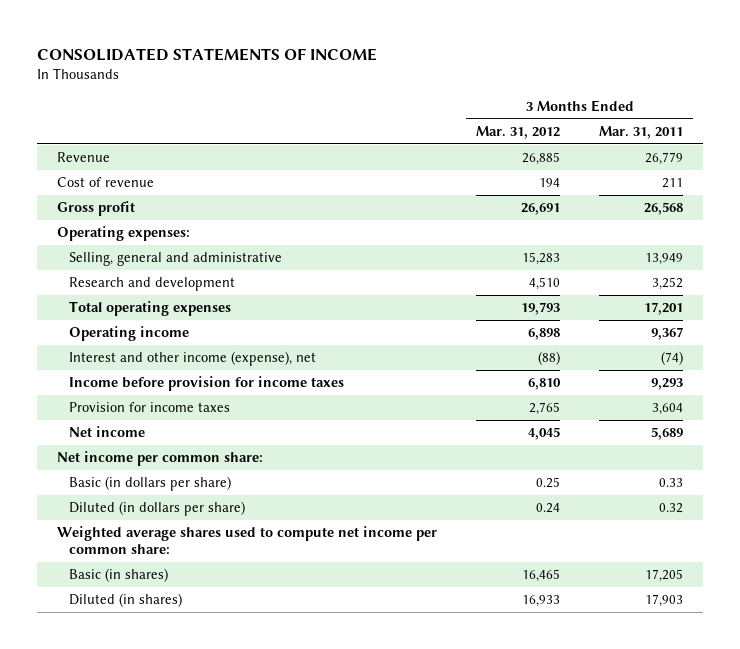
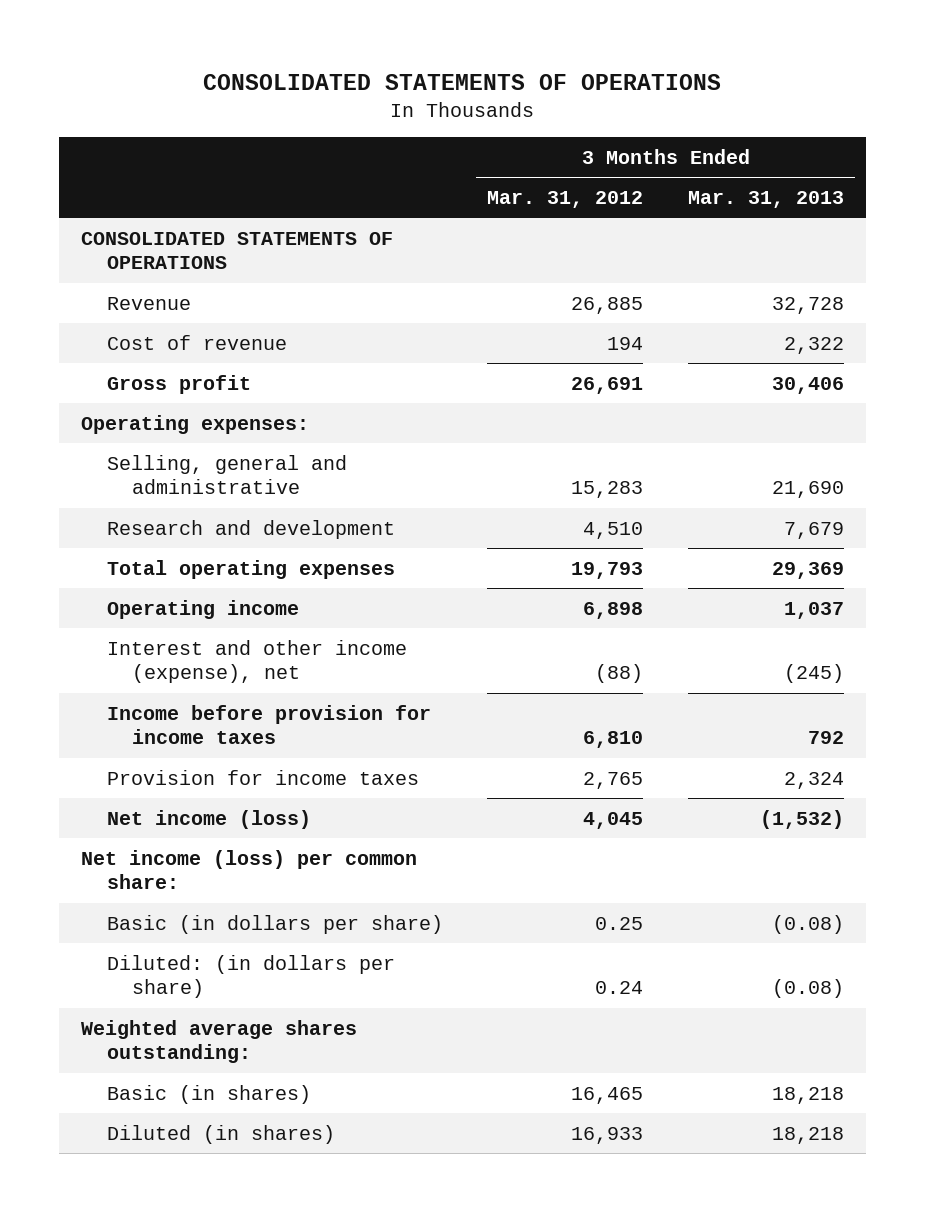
[37,47,378,61] CONSOLIDATED STATEMENTS OF INCOME -> [203,73,722,90] CONSOLIDATED STATEMENTS OF OPERATIONS
[599,125,684,139] Mar. 31, 2011 -> none
none -> [687,190,844,208] Mar. 31, 2013
none -> [81,231,394,270] CONSOLIDATED STATEMENTS OF OPERATIONS
[69,426,146,438] Net income -> [106,809,311,829] Net income (loss)
[57,451,264,467] Net income per common share: -> [81,849,418,890] Net income (loss) per common share:
[69,501,246,517] Diluted (in dollars per share) -> [106,954,395,999] Diluted: (in dollars per share)
[57,526,438,555] Weighted average shares used to compute net income per common share: -> [81,1019,358,1064] Weighted average shares outstanding:

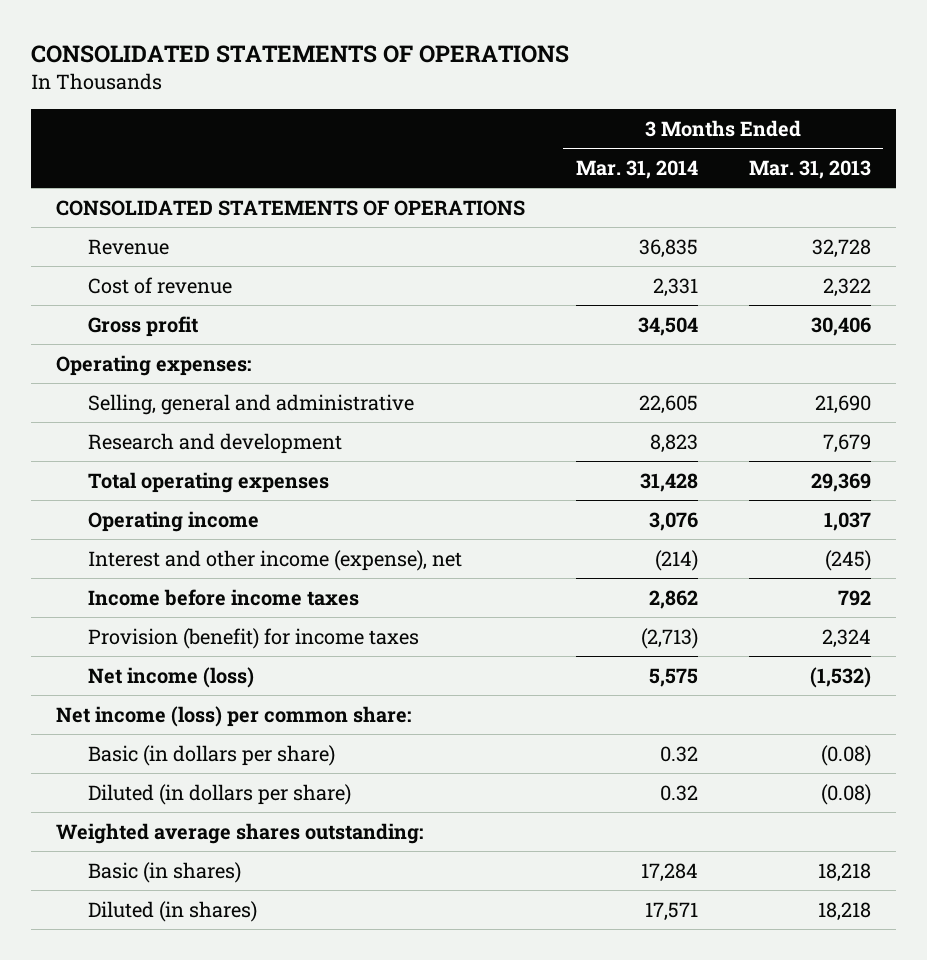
[487,190,644,208] Mar. 31, 2012 -> none
none -> [575,160,698,180] Mar. 31, 2014
[106,704,431,745] Income before provision for income taxes -> [88,588,360,606] Income before income taxes
[106,769,419,785] Provision for income taxes -> [88,627,420,649] Provision (benefit) for income taxes
[106,954,395,999] Diluted: (in dollars per share) -> [88,783,352,805] Diluted (in dollars per share)

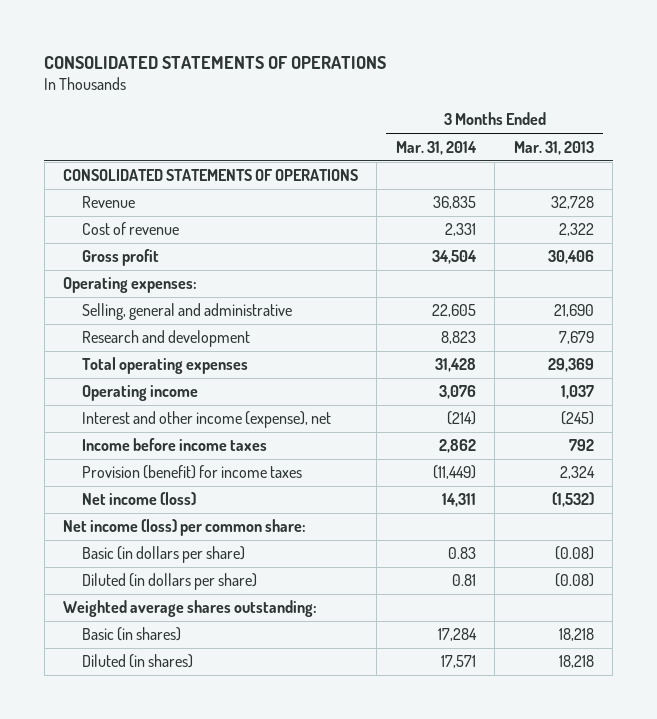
[640,627,698,649] (2,713) -> [432,465,476,480] (11,449)
[648,667,698,687] 5,575 -> [441,493,476,508] 14,311
[659,745,698,762] 0.32 -> [447,547,476,560] 0.83
[659,784,698,801] 0.32 -> [451,574,476,587] 0.81

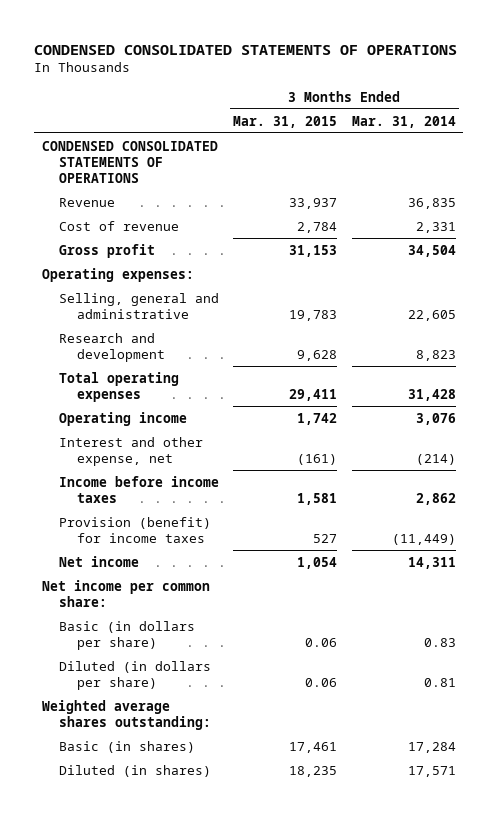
[44,55,387,69] CONSOLIDATED STATEMENTS OF OPERATIONS -> [34,44,458,55] CONDENSED CONSOLIDATED STATEMENTS OF OPERATIONS
[513,140,594,155] Mar. 31, 2013 -> none
none -> [233,115,338,128] Mar. 31, 2015
[63,169,359,182] CONSOLIDATED STATEMENTS OF OPERATIONS -> [41,140,218,184] CONDENSED CONSOLIDATED STATEMENTS OF OPERATIONS
[82,411,332,429] Interest and other income (expense), net -> [59,436,204,466] Interest and other expense, net
[82,492,197,506] Net income (loss) -> [59,555,140,567] Net income
[63,519,307,537] Net income (loss) per common share: -> [41,579,210,607] Net income per common share:

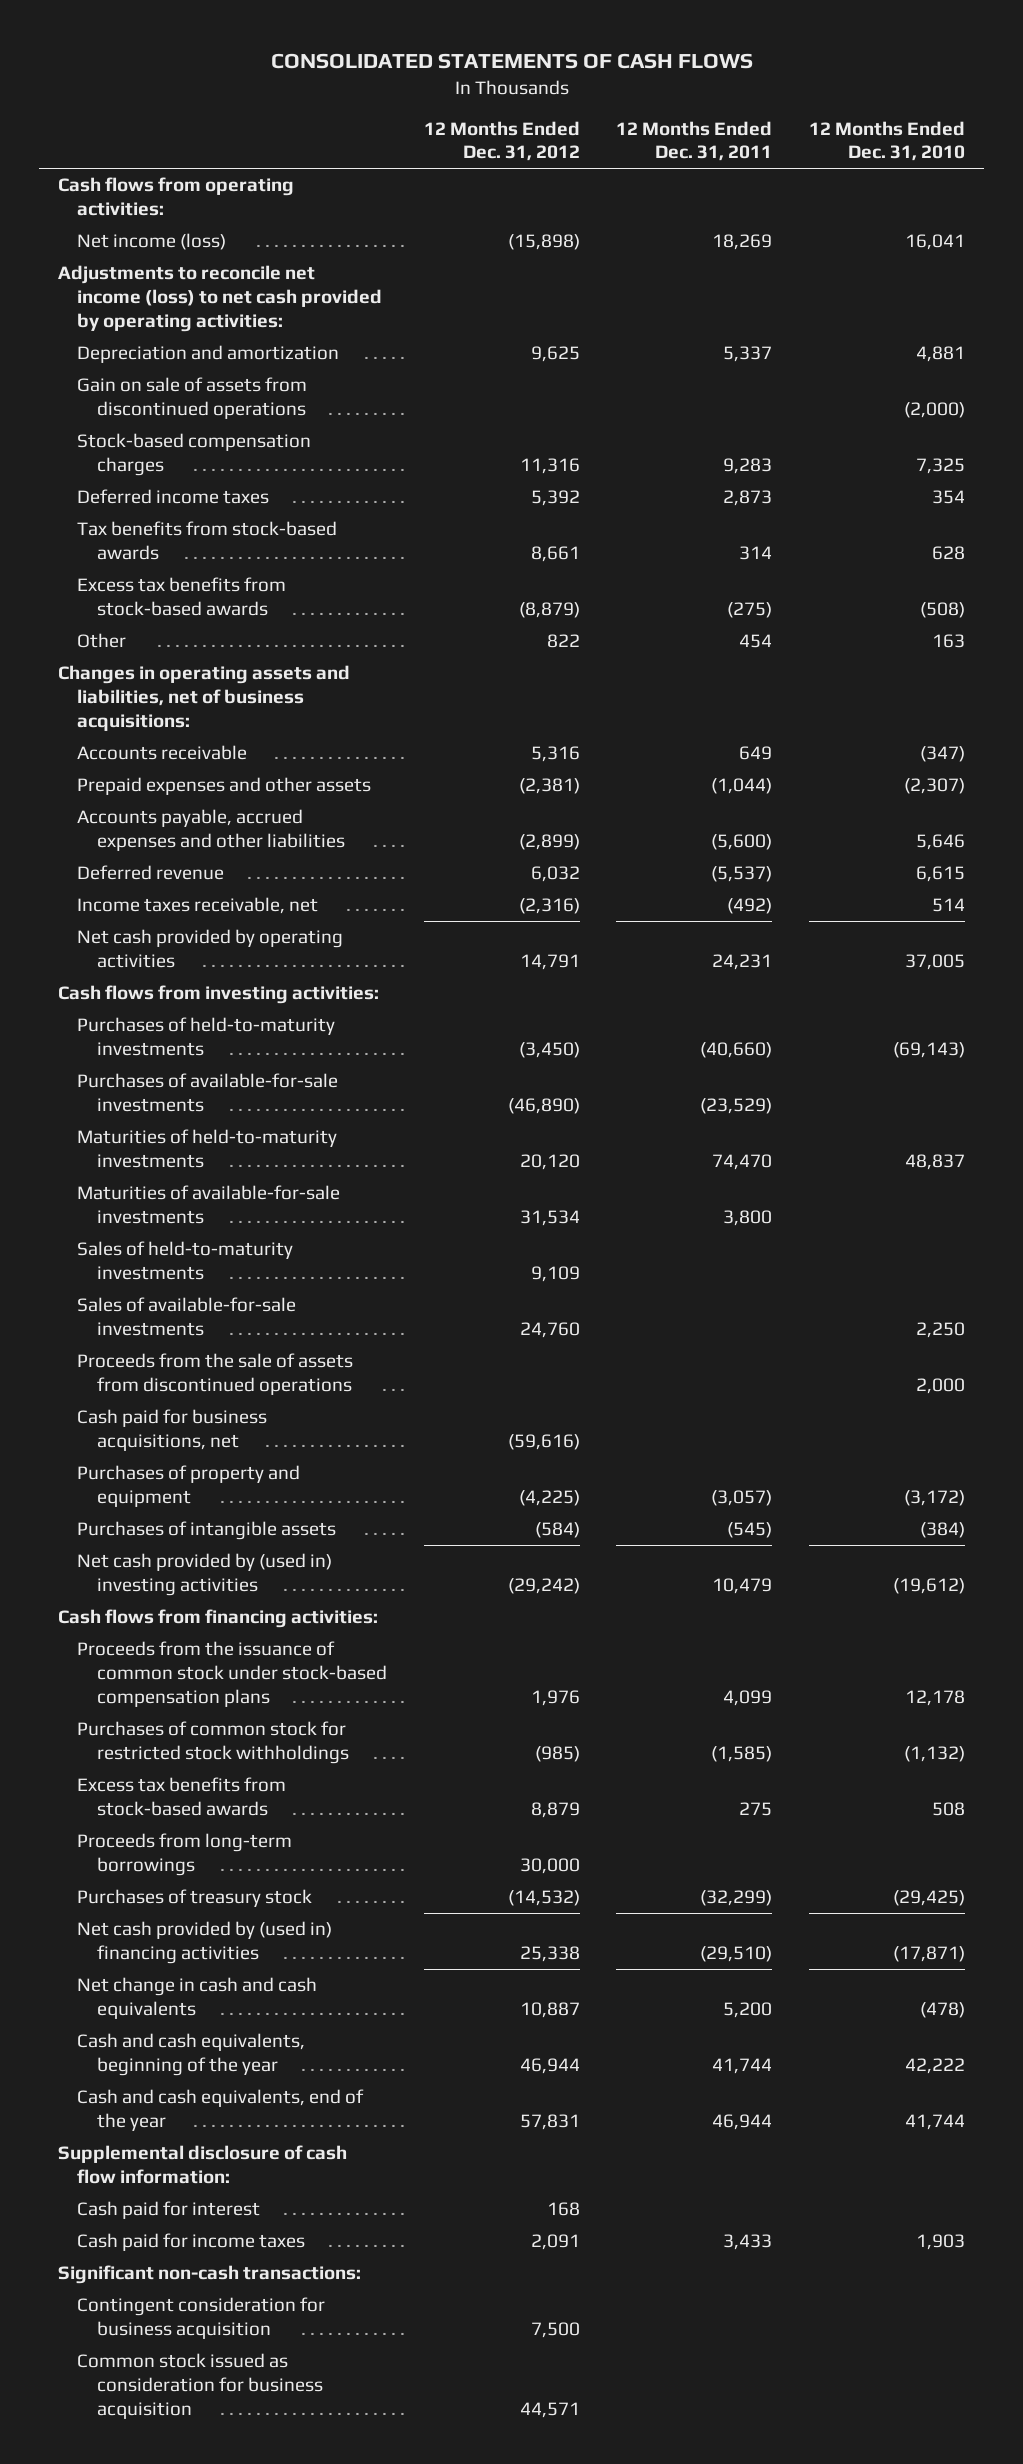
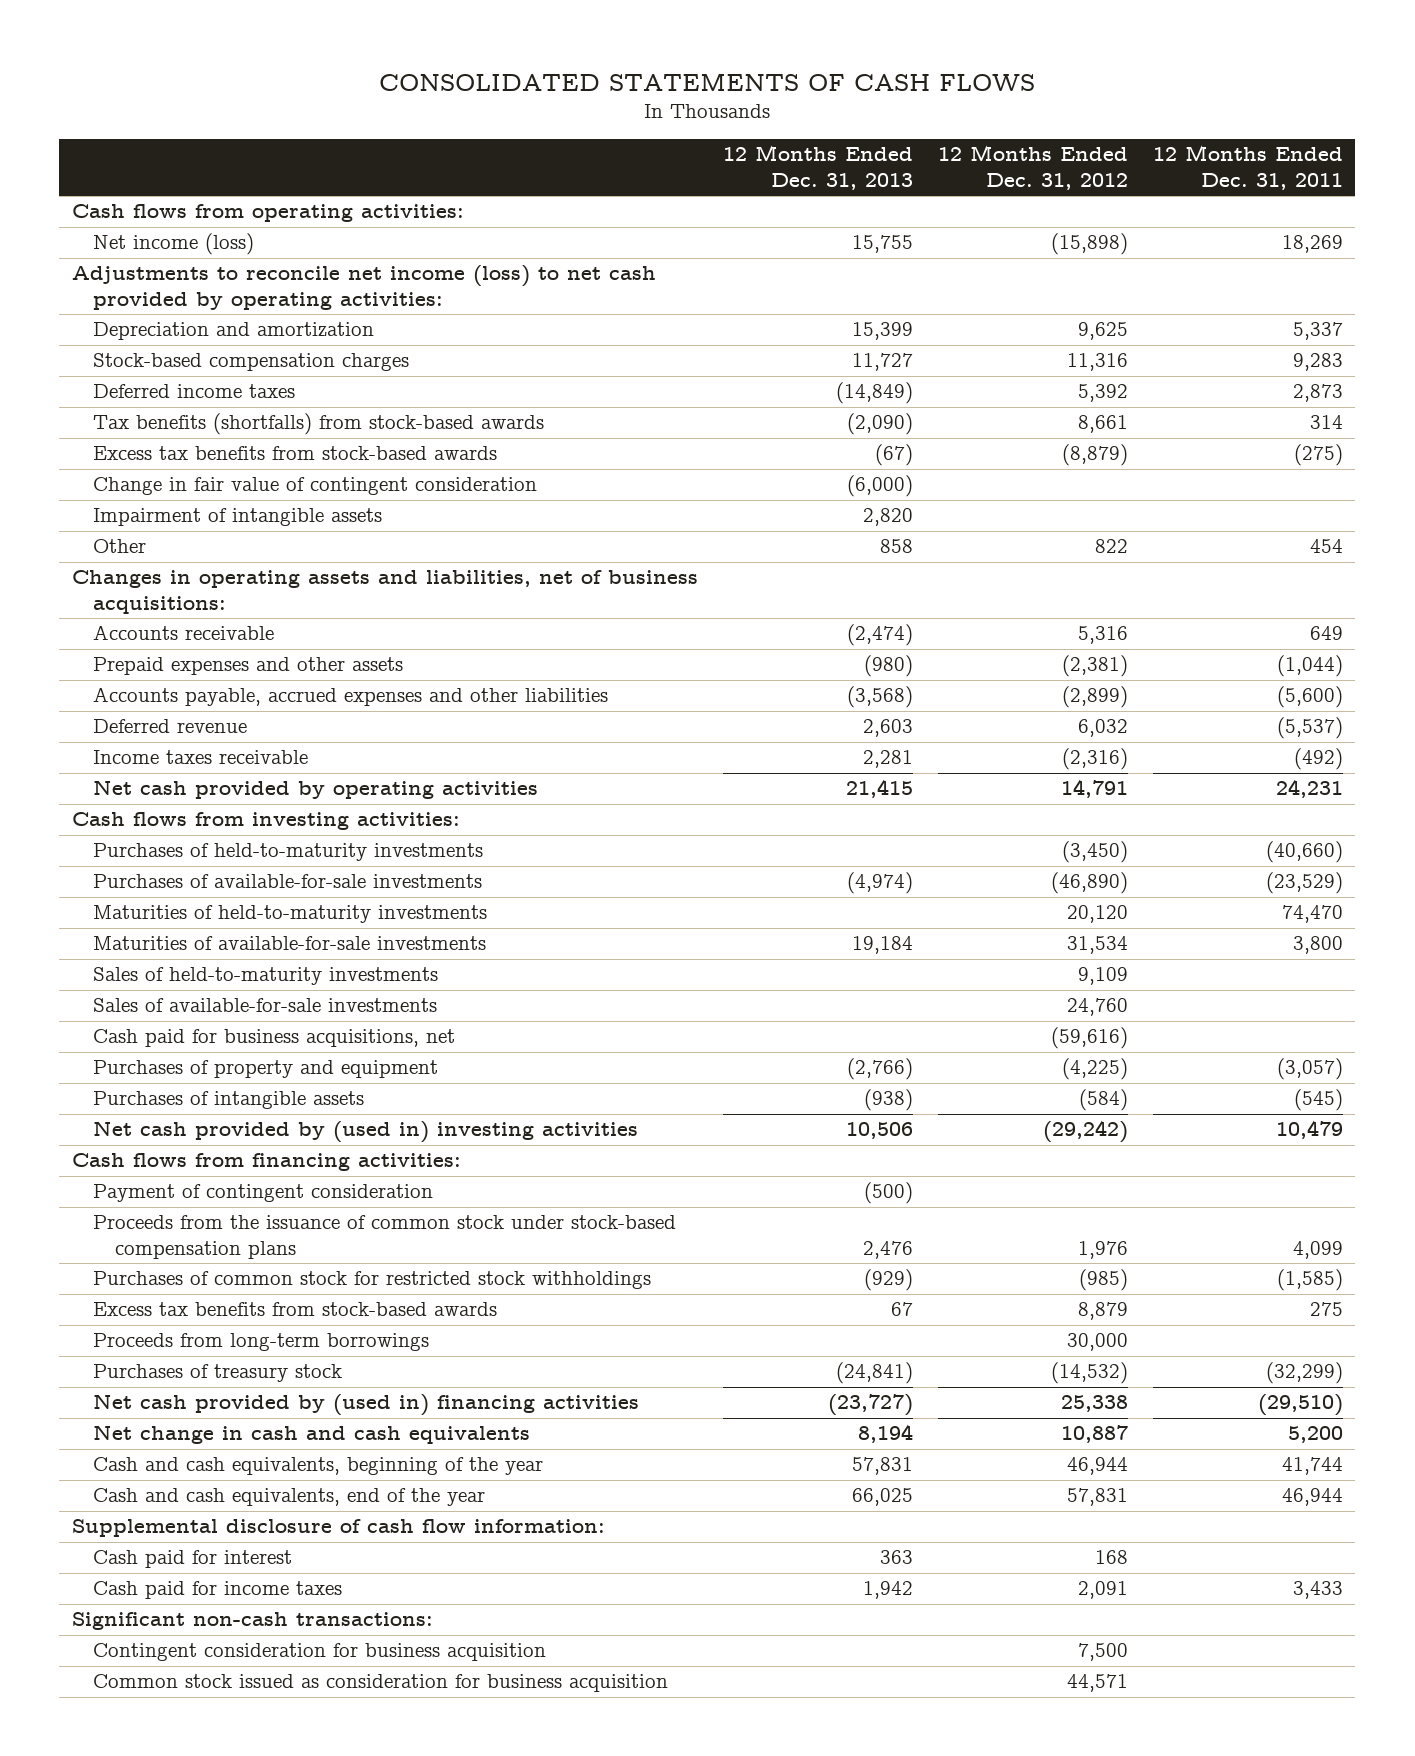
[809,120,966,162] 12 Months Ended Dec. 31, 2010 -> none
none -> [722,145,913,190] 12 Months Ended Dec. 31, 2013
[77,377,308,419] Gain on sale of assets from discontinued operations -> none
[77,521,338,560] Tax benefits from stock-based awards -> [93,413,545,436] Tax benefits (shortfalls) from stock-based awards
none -> [93,477,538,496] Change in fair value of contingent consideration
none -> [93,508,383,527] Impairment of intangible assets
[77,897,319,915] Income taxes receivable, net -> [93,750,309,765] Income taxes receivable
[77,1353,354,1395] Proceeds from the sale of assets from discontinued operations -> none
none -> [93,1184,434,1203] Payment of contingent consideration

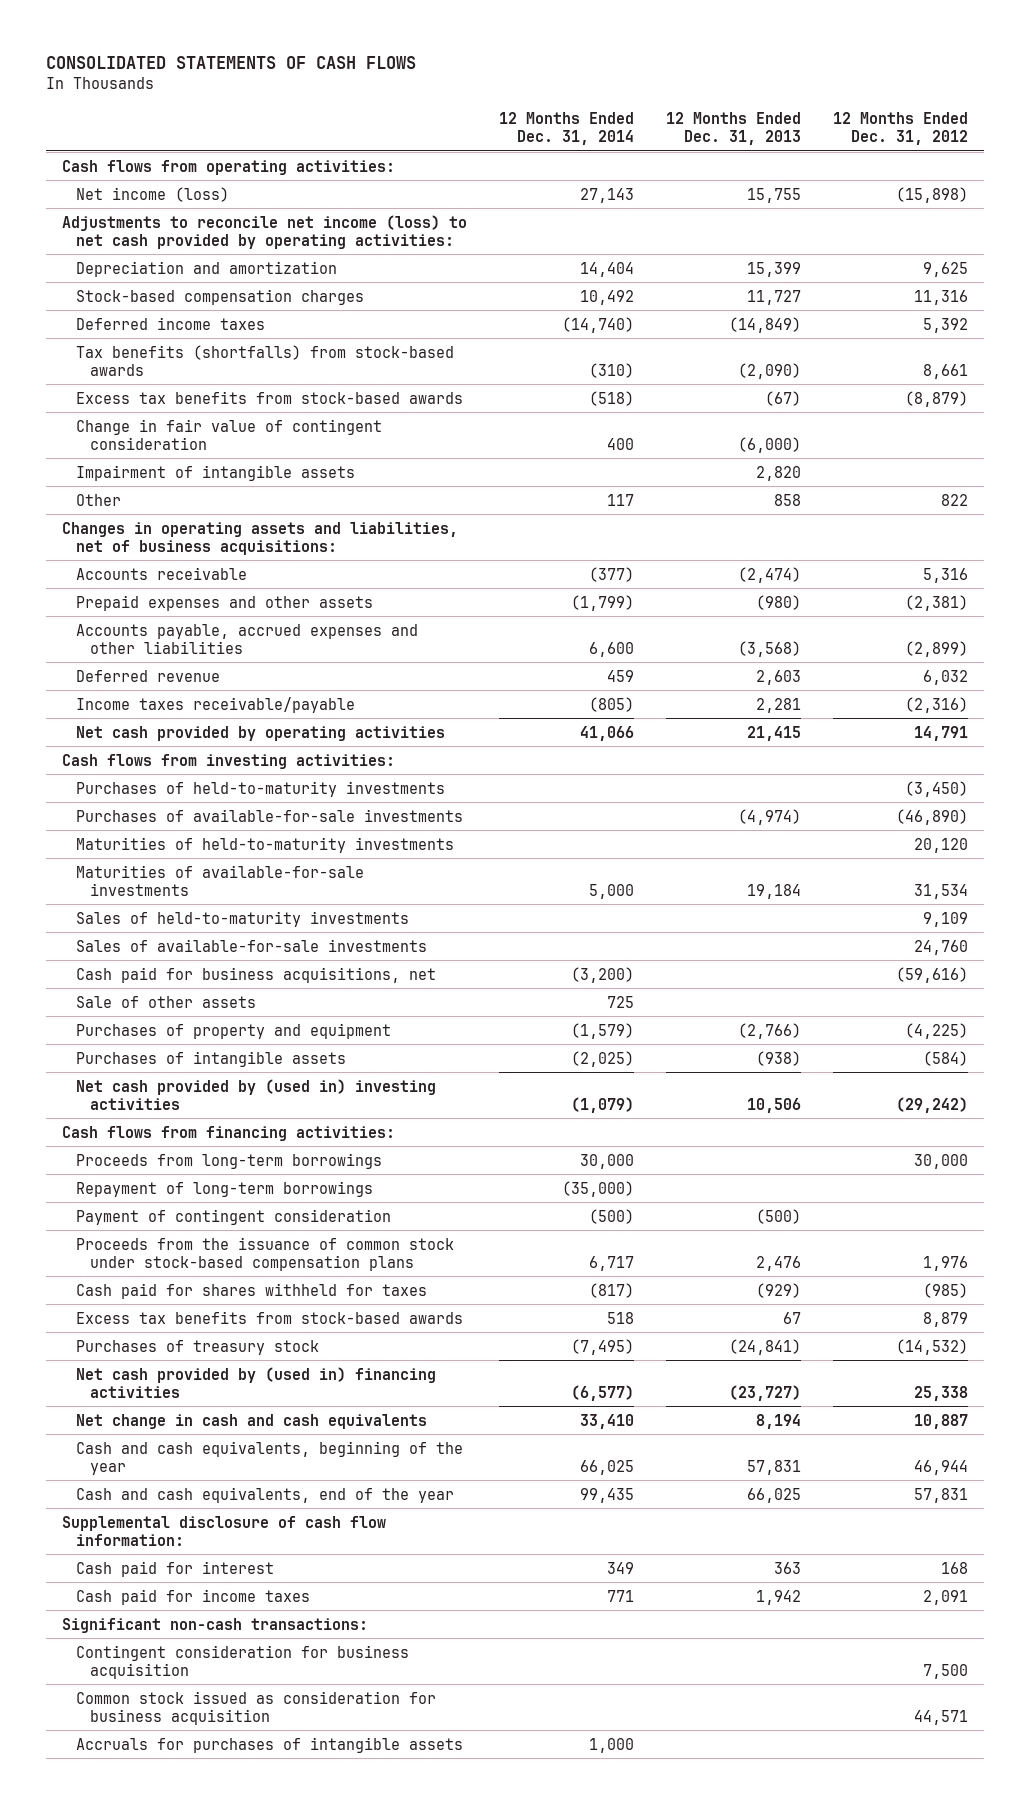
[1152,145,1343,190] 12 Months Ended Dec. 31, 2011 -> none
none -> [498,111,634,145] 12 Months Ended Dec. 31, 2014
[93,750,309,765] Income taxes receivable -> [76,696,356,713] Income taxes receivable/payable
none -> [76,995,257,1008] Sale of other assets
[93,1333,430,1352] Proceeds from long-term borrowings -> [76,1152,383,1169] Proceeds from long-term borrowings
none -> [76,1180,374,1197] Repayment of long-term borrowings
[93,1271,652,1290] Purchases of common stock for restricted stock withholdings -> [76,1282,428,1299] Cash paid for shares withheld for taxes
none -> [76,1736,464,1753] Accruals for purchases of intangible assets

